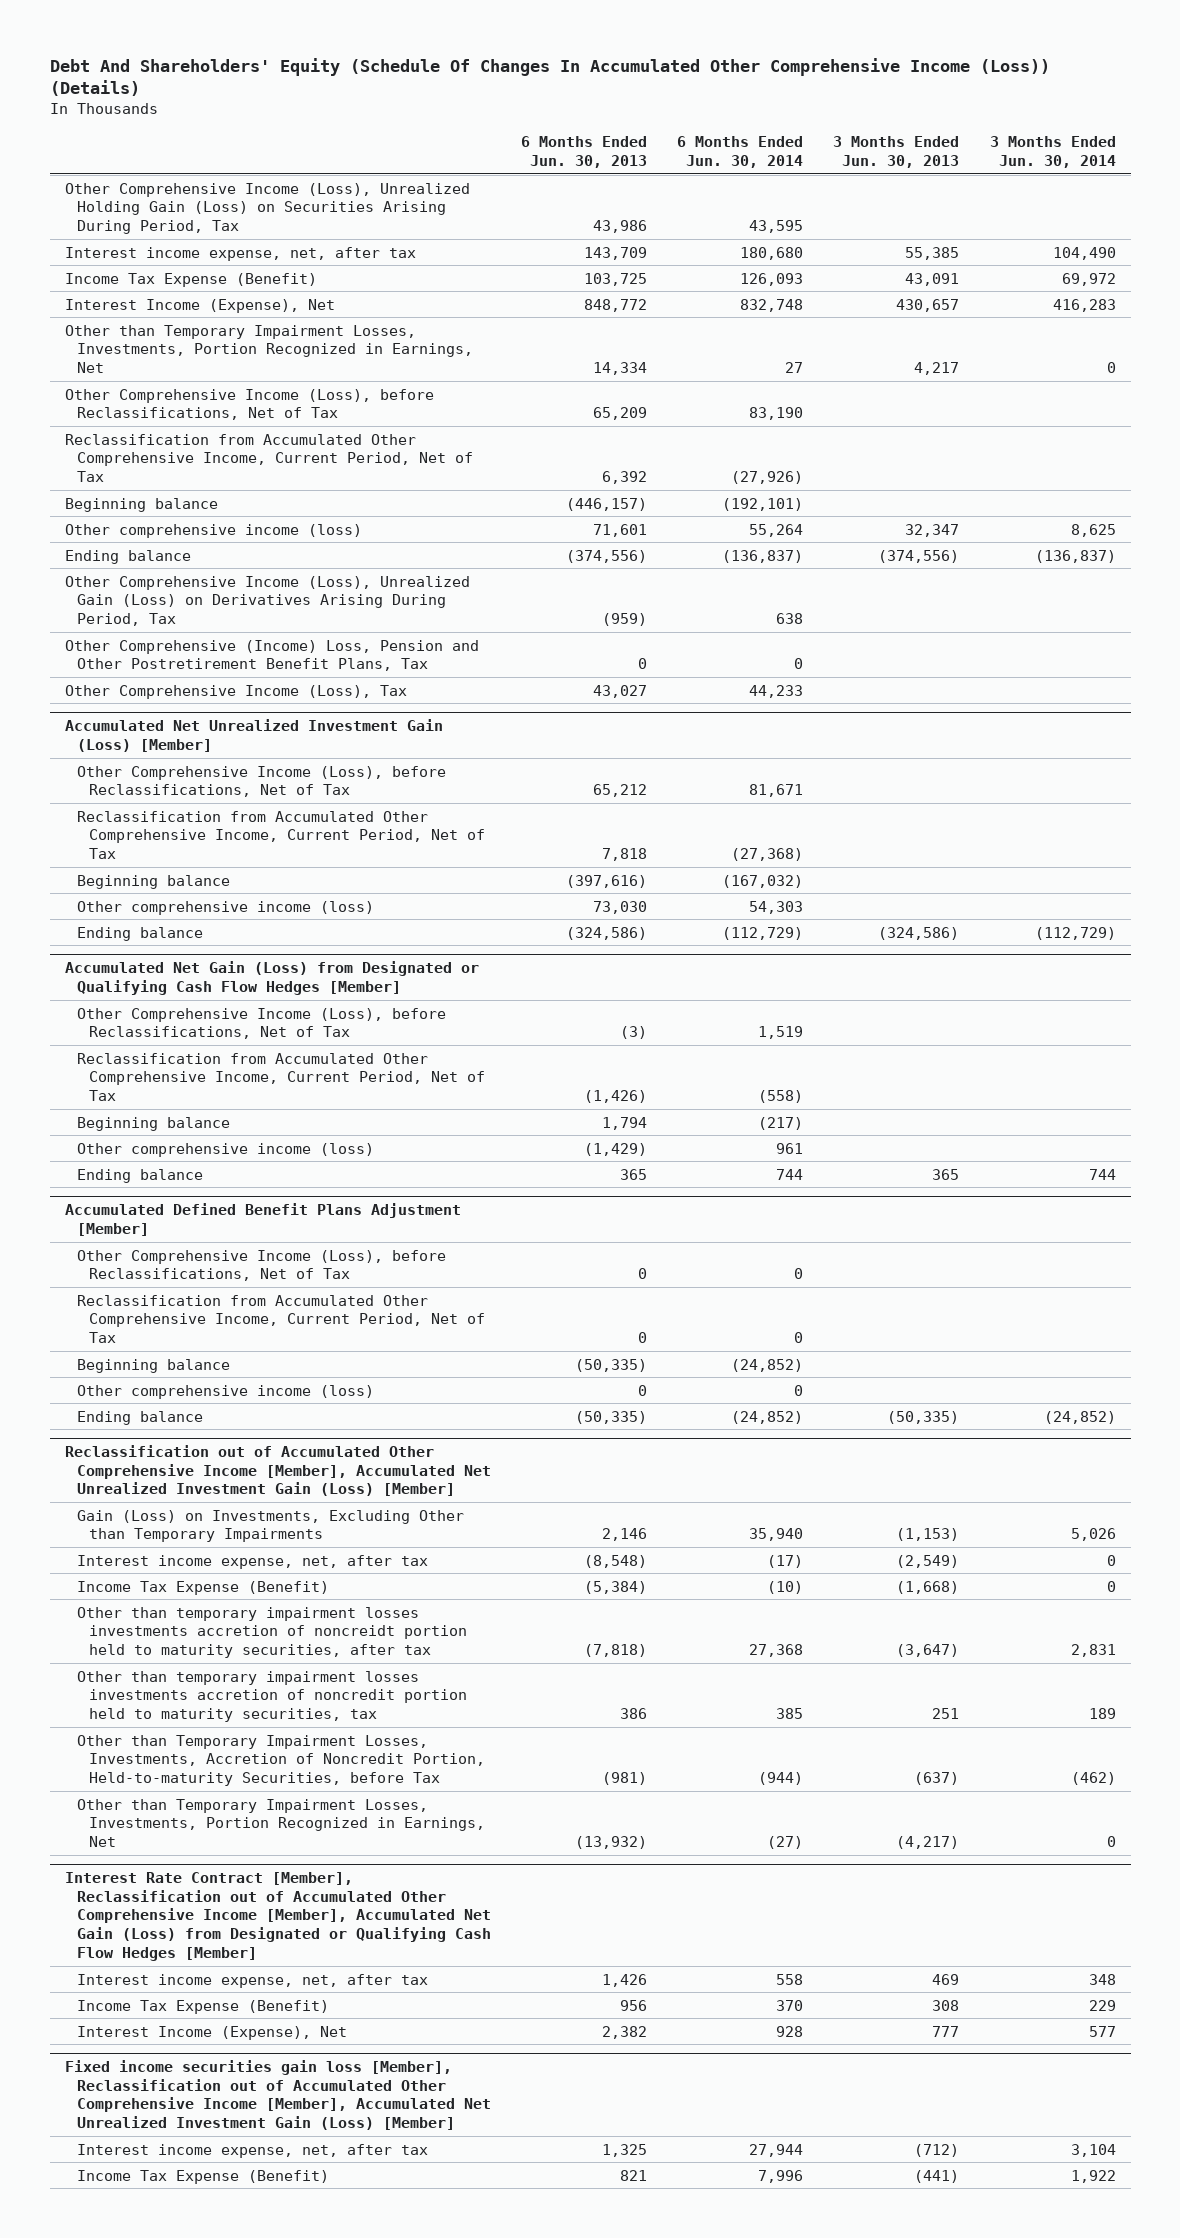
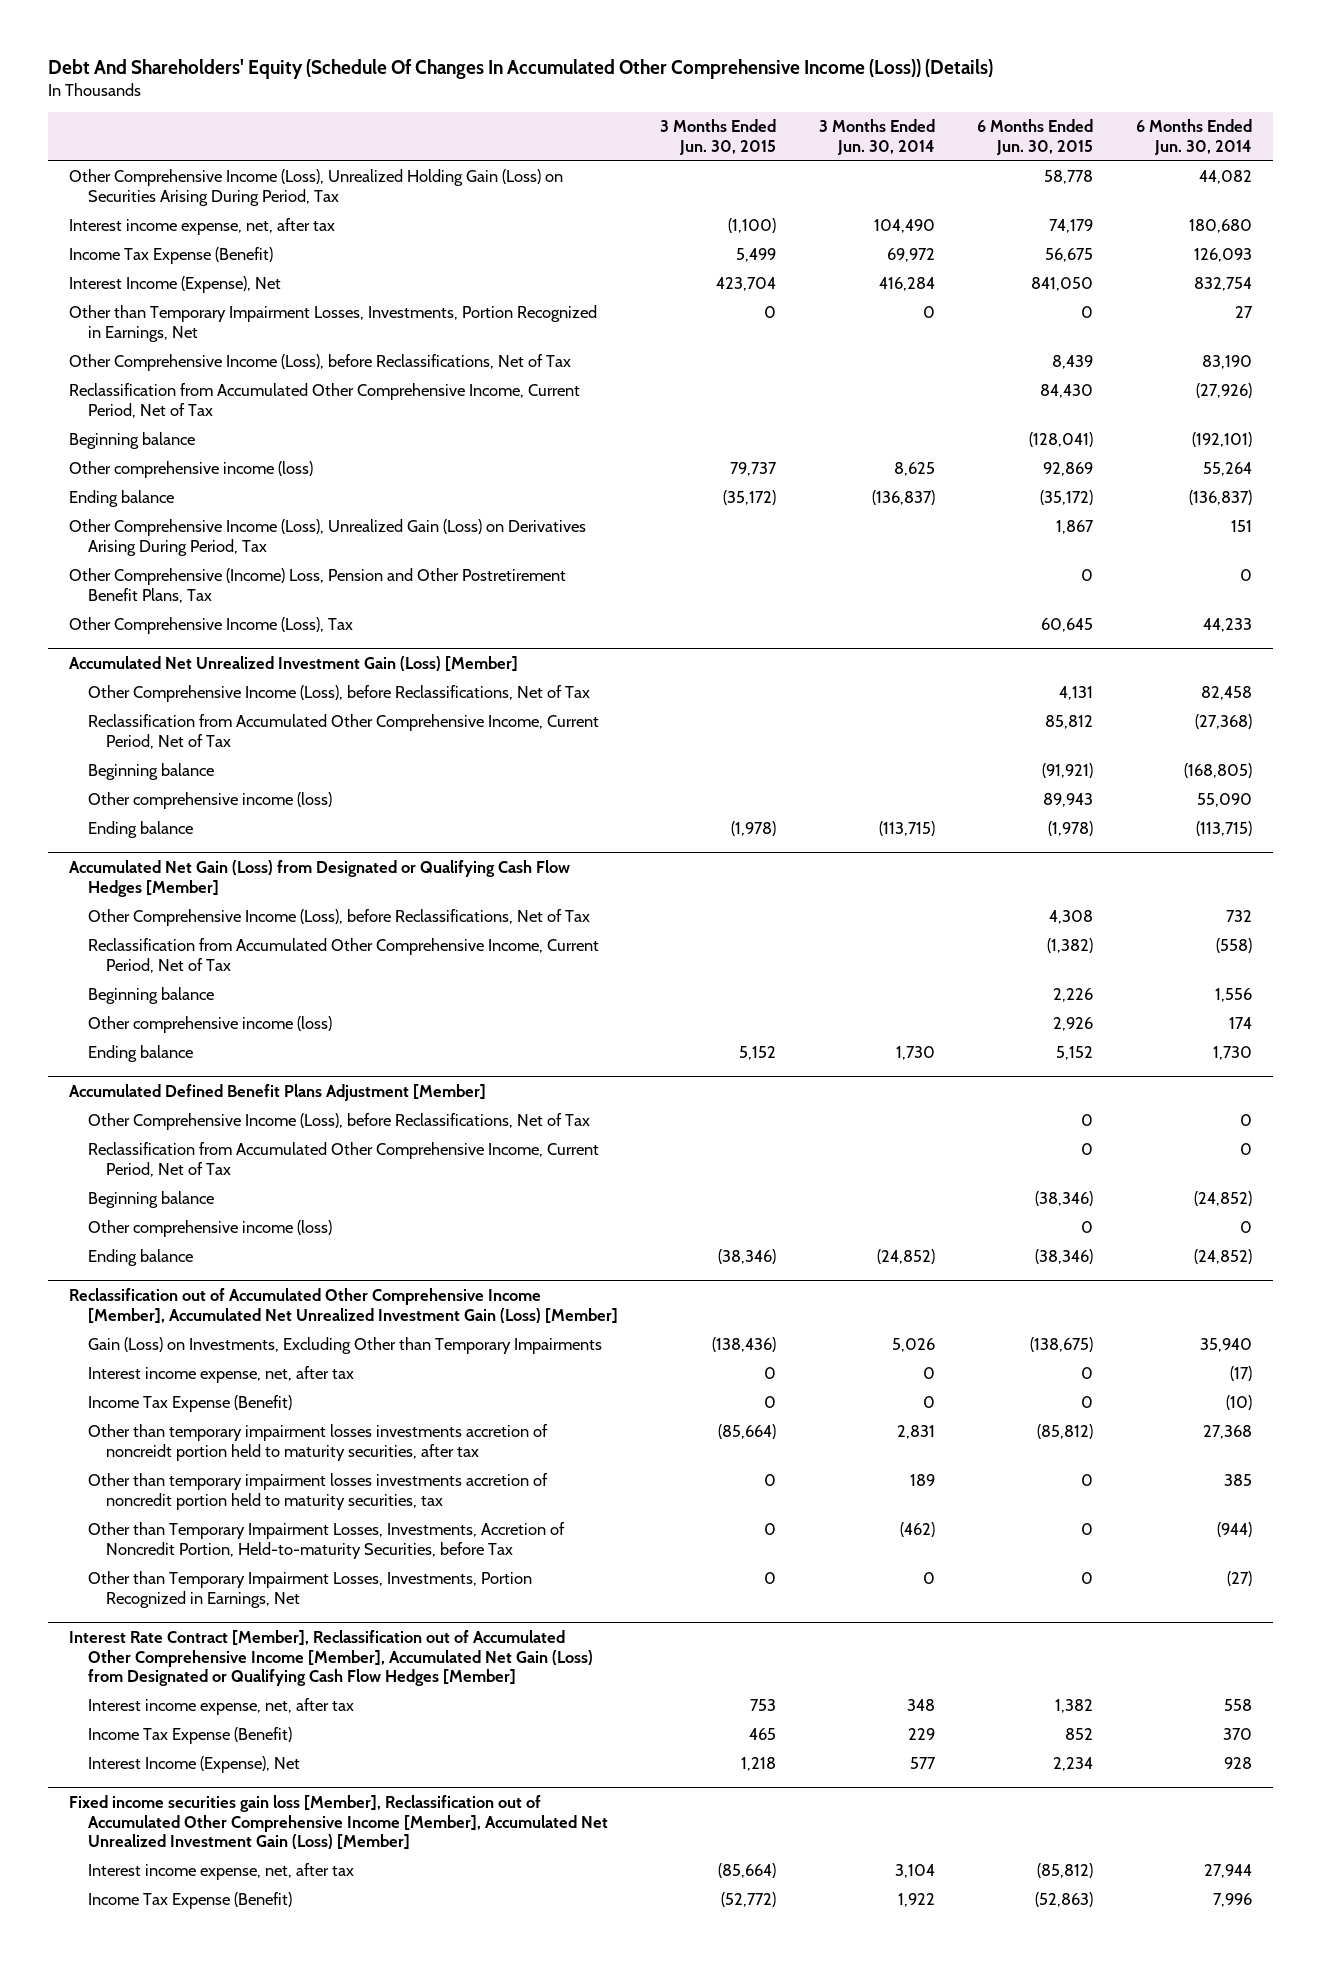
[520,135,647,168] 6 Months Ended Jun. 30, 2013 -> none
[833,135,960,168] 3 Months Ended Jun. 30, 2013 -> none
none -> [660,119,777,156] 3 Months Ended Jun. 30, 2015
none -> [977,119,1094,156] 6 Months Ended Jun. 30, 2015
[749,220,804,234] 43,595 -> [1198,170,1252,185] 44,082
[740,298,804,312] 832,748 -> [1193,277,1252,292] 832,754
[1052,298,1116,312] 416,283 -> [878,277,935,292] 416,284
[776,613,804,625] 638 -> [1230,520,1252,533] 151
[749,784,804,798] 81,671 -> [1200,686,1252,701] 82,458
[722,874,804,888] (167,032) -> [1183,763,1252,779] (168,805)
[749,900,804,914] 54,303 -> [1196,793,1252,808] 55,090
[722,926,804,940] (112,729) -> [1195,821,1252,837] (113,715)
[1034,926,1116,940] (112,729) -> [878,821,935,837] (113,715)
[758,1026,804,1040] 1,519 -> [1225,910,1252,923] 732
[758,1116,804,1130] (217) -> [1214,988,1252,1003] 1,556
[776,1142,804,1154] 961 -> [1228,1017,1252,1030] 174
[776,1168,804,1180] 744 -> [1212,1046,1252,1061] 1,730
[1088,1168,1116,1180] 744 -> [895,1046,935,1061] 1,730

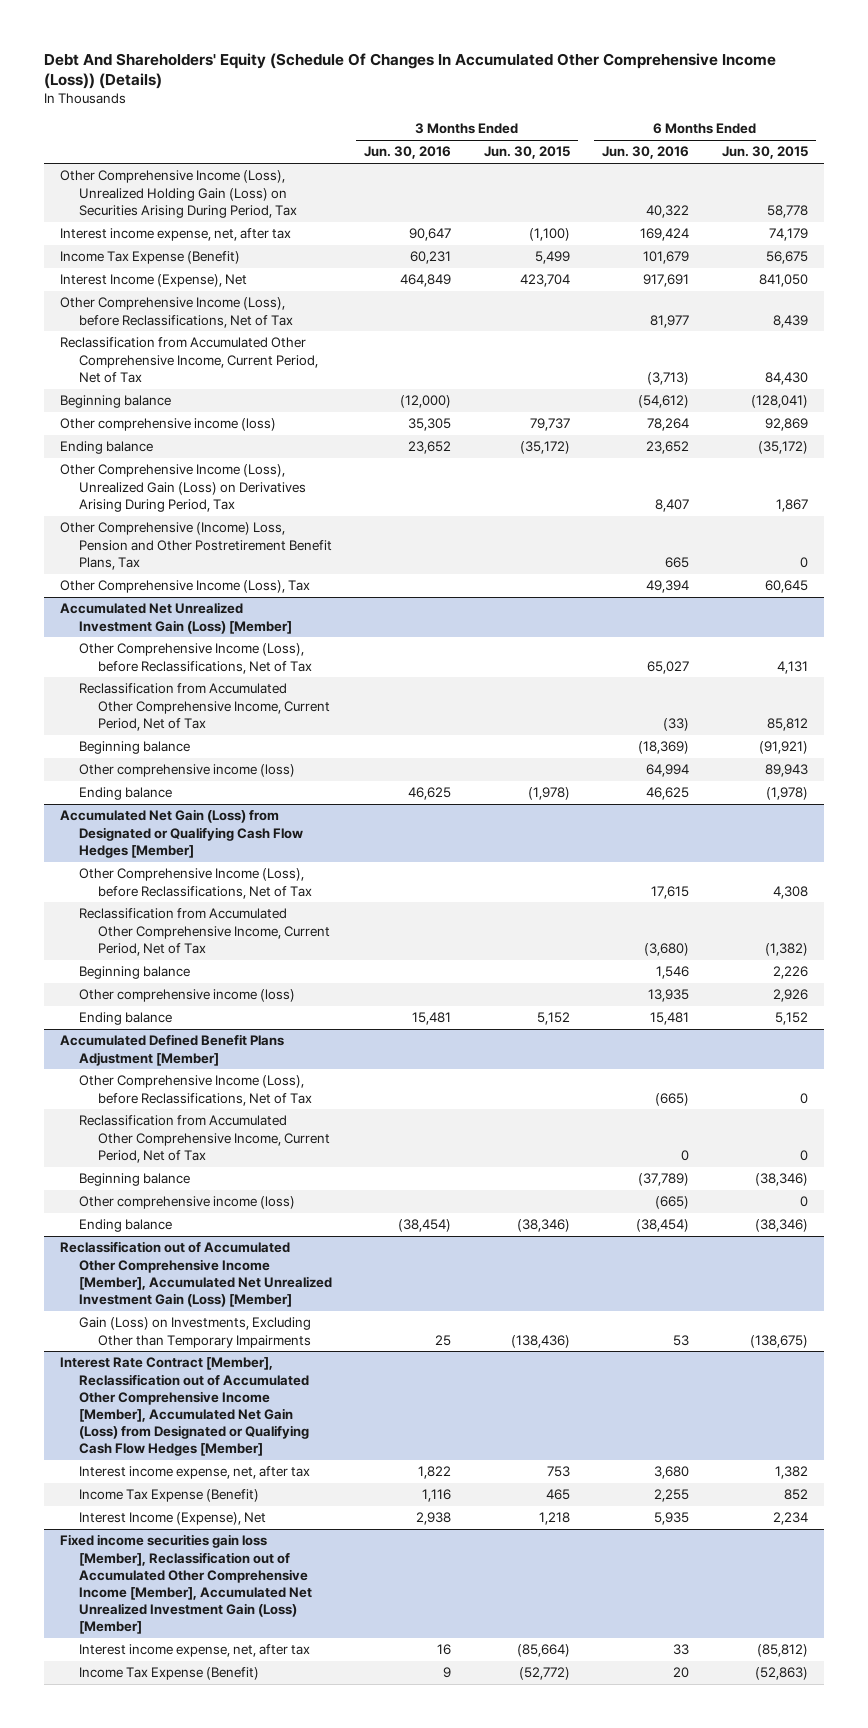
[818,119,935,156] 3 Months Ended Jun. 30, 2014 -> none
[1135,119,1252,156] 6 Months Ended Jun. 30, 2014 -> none
none -> [364,146,452,160] Jun. 30, 2016
none -> [602,146,690,160] Jun. 30, 2016
[69,305,598,342] Other than Temporary Impairment Losses, Investments, Portion Recognized in Earnings, Net -> none
[87,1366,354,1384] Interest income expense, net, after tax -> none
[87,1395,292,1413] Income Tax Expense (Benefit) -> none
[87,1424,548,1461] Other than temporary impairment losses investments accretion of noncreidt portion held to maturity securities, after tax -> none
[87,1473,548,1510] Other than temporary impairment losses investments accretion of noncredit portion held to maturity securities, tax -> none
[87,1522,565,1559] Other than Temporary Impairment Losses, Investments, Accretion of Noncredit Portion, Held-to-maturity Securities, before Tax -> none
[87,1571,532,1608] Other than Temporary Impairment Losses, Investments, Portion Recognized in Earnings, Net -> none

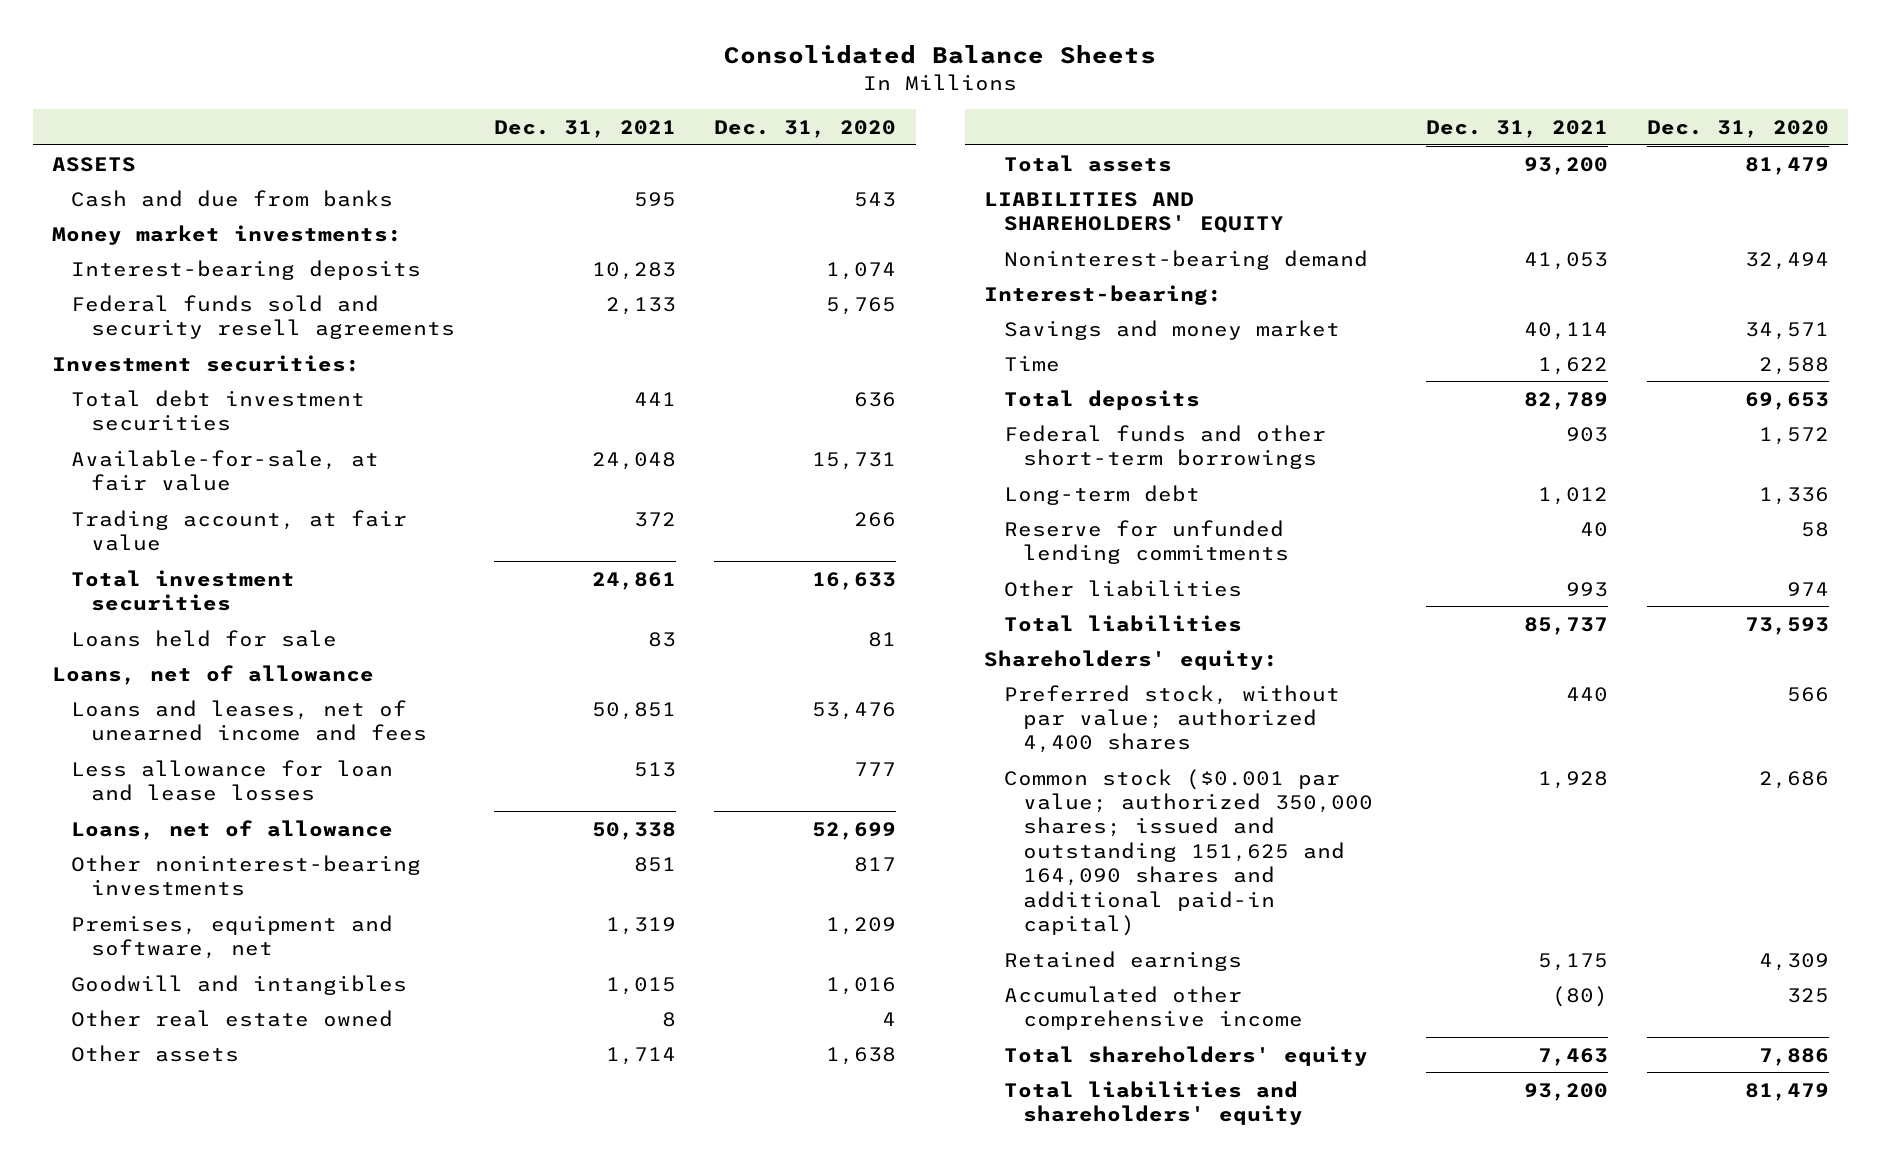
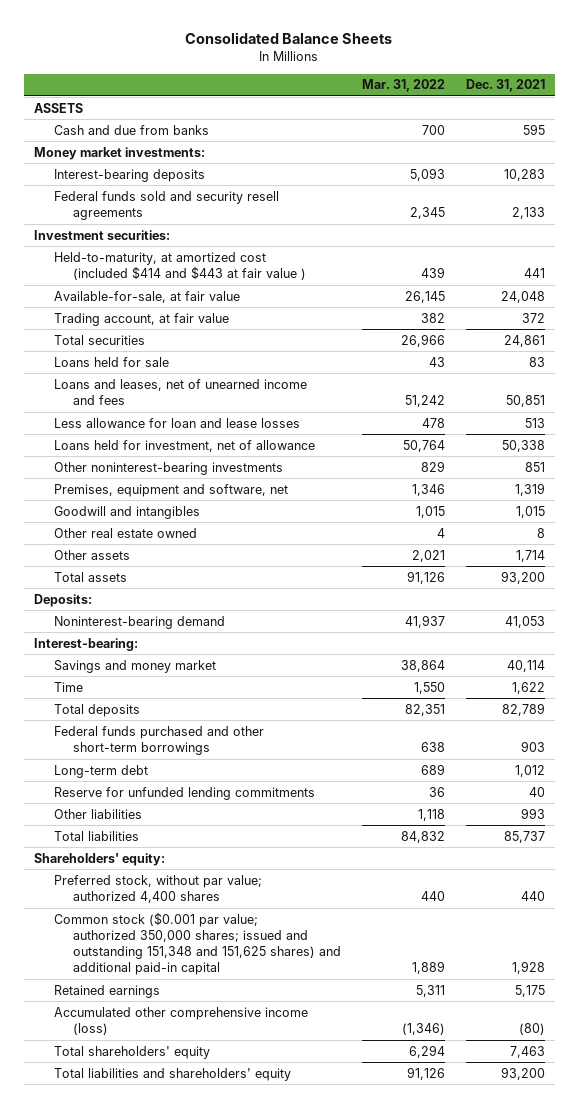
[714,119,897,138] Dec. 31, 2020 -> none
none -> [361,79,445,93] Mar. 31, 2022
[71,389,366,432] Total debt investment securities -> [53,251,307,281] Held-to-maturity, at amortized cost (included $414 and $443 at fair value )
[71,569,296,612] Total investment securities -> [53,334,145,345] Total securities
[52,664,375,685] Loans, net of allowance -> none
[71,819,394,840] Loans, net of allowance -> [53,439,315,452] Loans held for investment, net of allowance
[984,191,1284,234] LIABILITIES AND SHAREHOLDERS' EQUITY -> none
none -> [34,593,93,607] Deposits:
[1003,424,1326,470] Federal funds and other short-term borrowings -> [53,725,264,756] Federal funds purchased and other short-term borrowings
[1003,768,1374,937] Common stock ($0.001 par value; authorized 350,000 shares; issued and outstanding 151,625 and 164,090 shares and additional paid-in capital) -> [53,911,342,976] Common stock ($0.001 par value; authorized 350,000 shares; issued and outstanding 151,348 and 151,625 shares) and additional paid-in capital
[1003,985,1304,1031] Accumulated other comprehensive income -> [53,1006,308,1036] Accumulated other comprehensive income (loss)

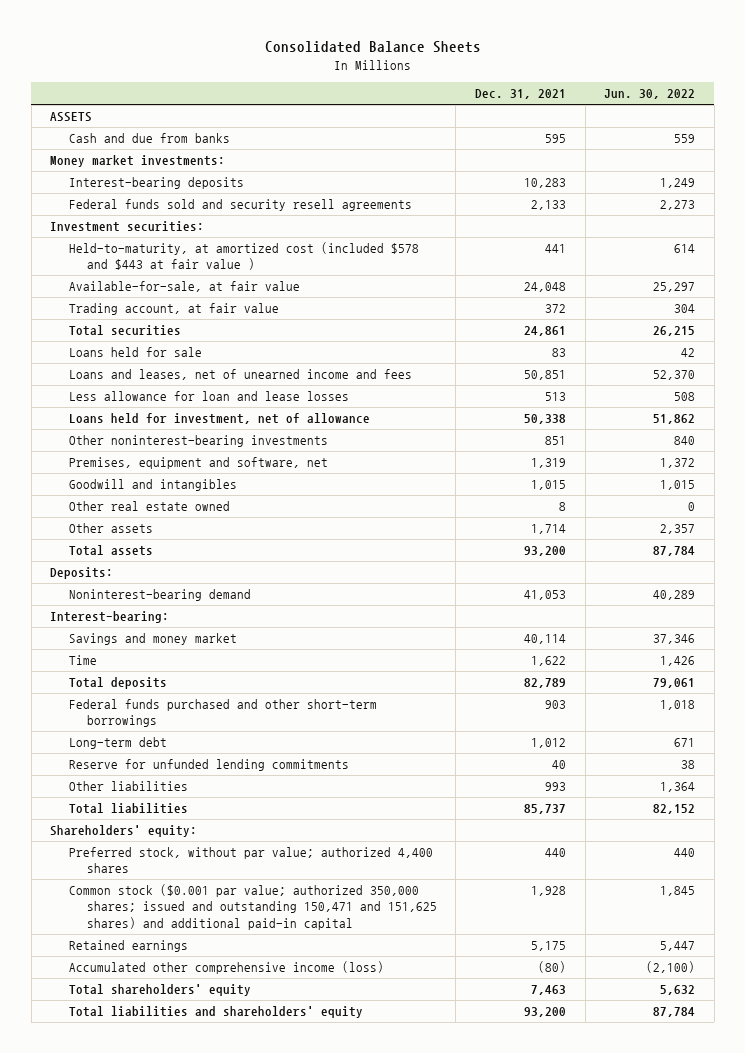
[361,79,445,93] Mar. 31, 2022 -> none
none -> [604,89,696,100] Jun. 30, 2022
[53,251,307,281] Held-to-maturity, at amortized cost (included $414 and $443 at fair value ) -> [68,242,419,271] Held-to-maturity, at amortized cost (included $578 and $443 at fair value )
[53,911,342,976] Common stock ($0.001 par value; authorized 350,000 shares; issued and outstanding 151,348 and 151,625 shares) and additional paid-in capital -> [68,884,437,930] Common stock ($0.001 par value; authorized 350,000 shares; issued and outstanding 150,471 and 151,625 shares) and additional paid-in capital

